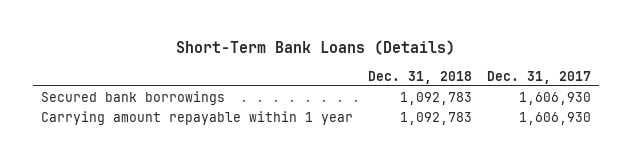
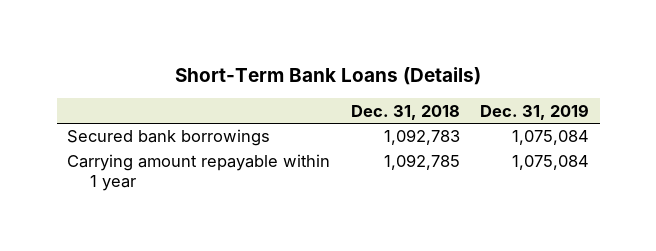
[487,70,592,84] Dec. 31, 2017 -> none
none -> [480,103,590,120] Dec. 31, 2019
[399,111,472,125] 1,092,783 -> [383,154,460,171] 1,092,785

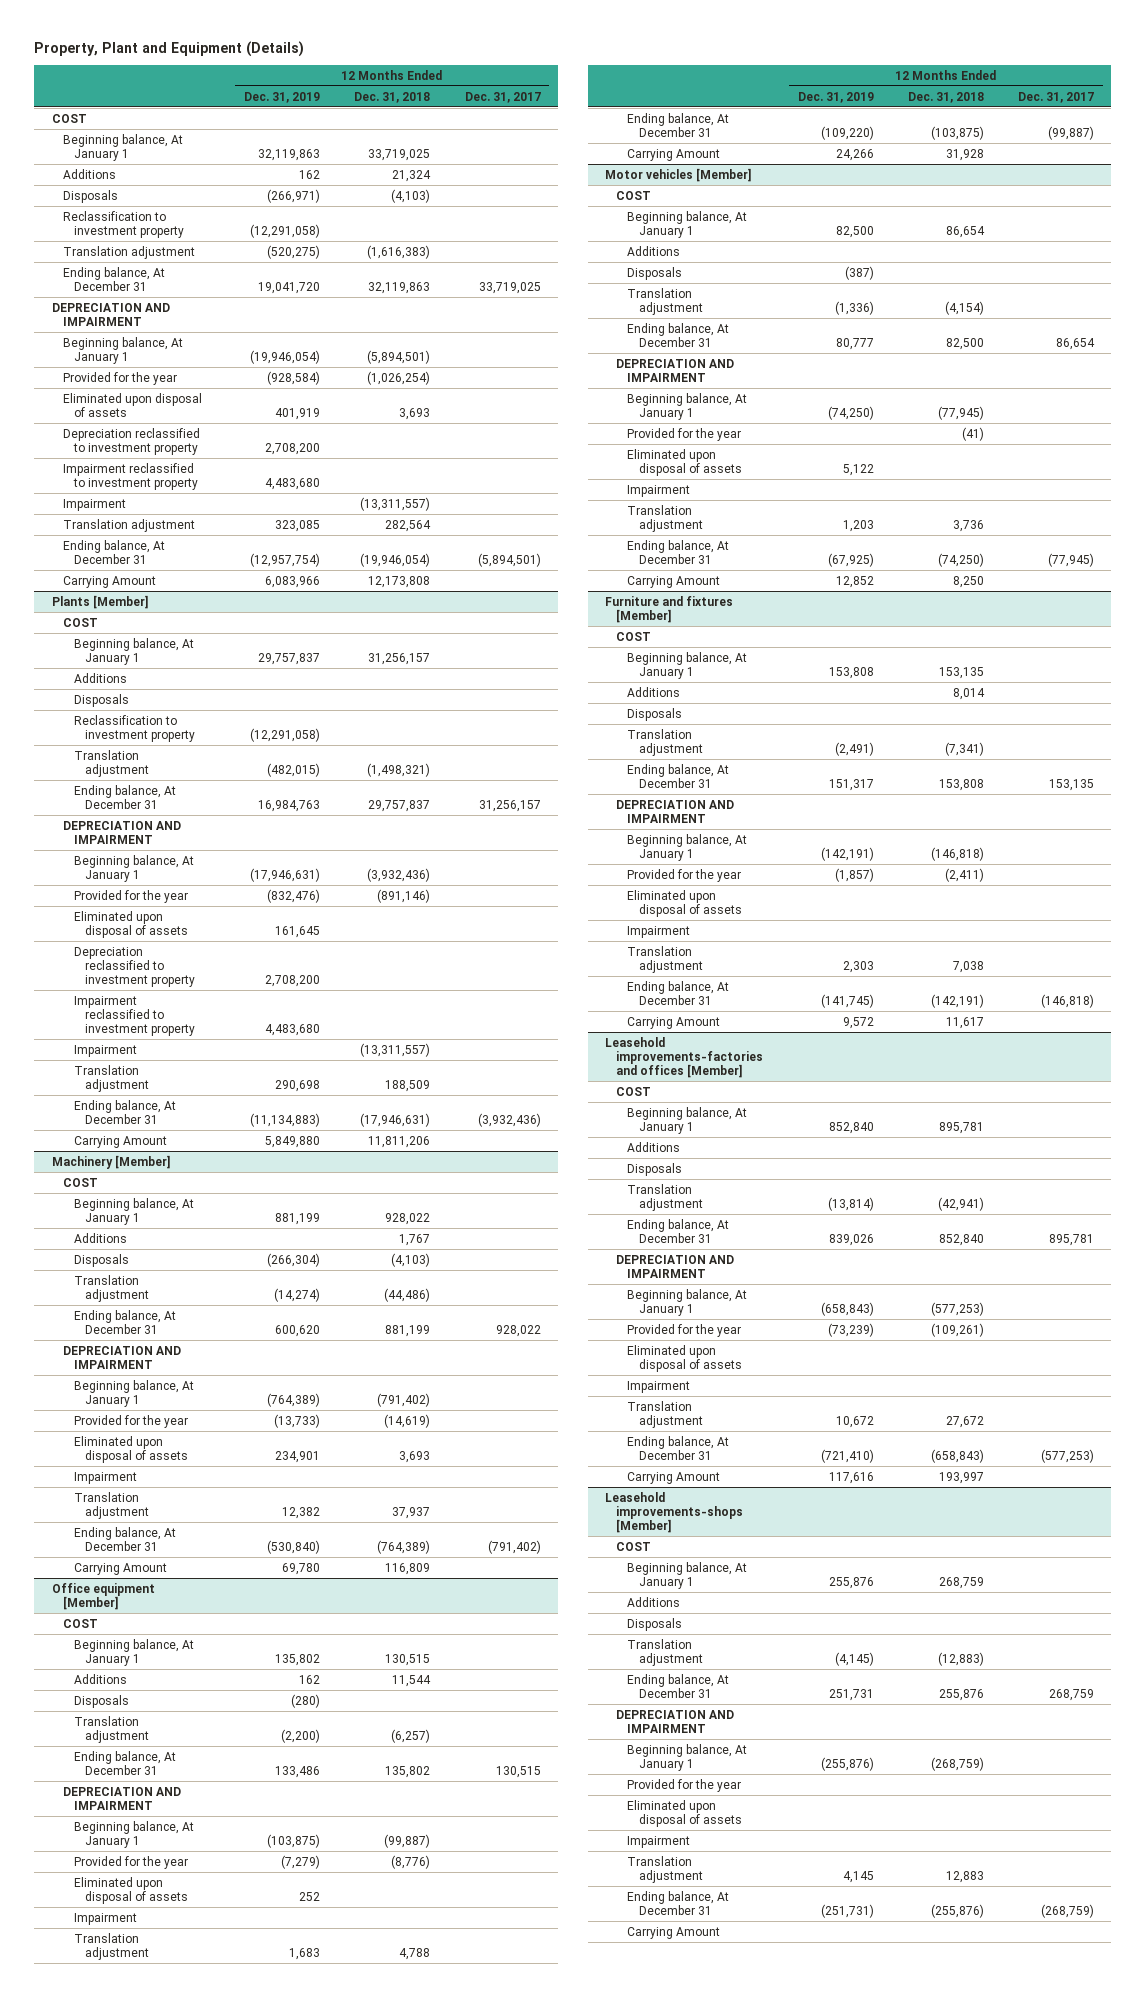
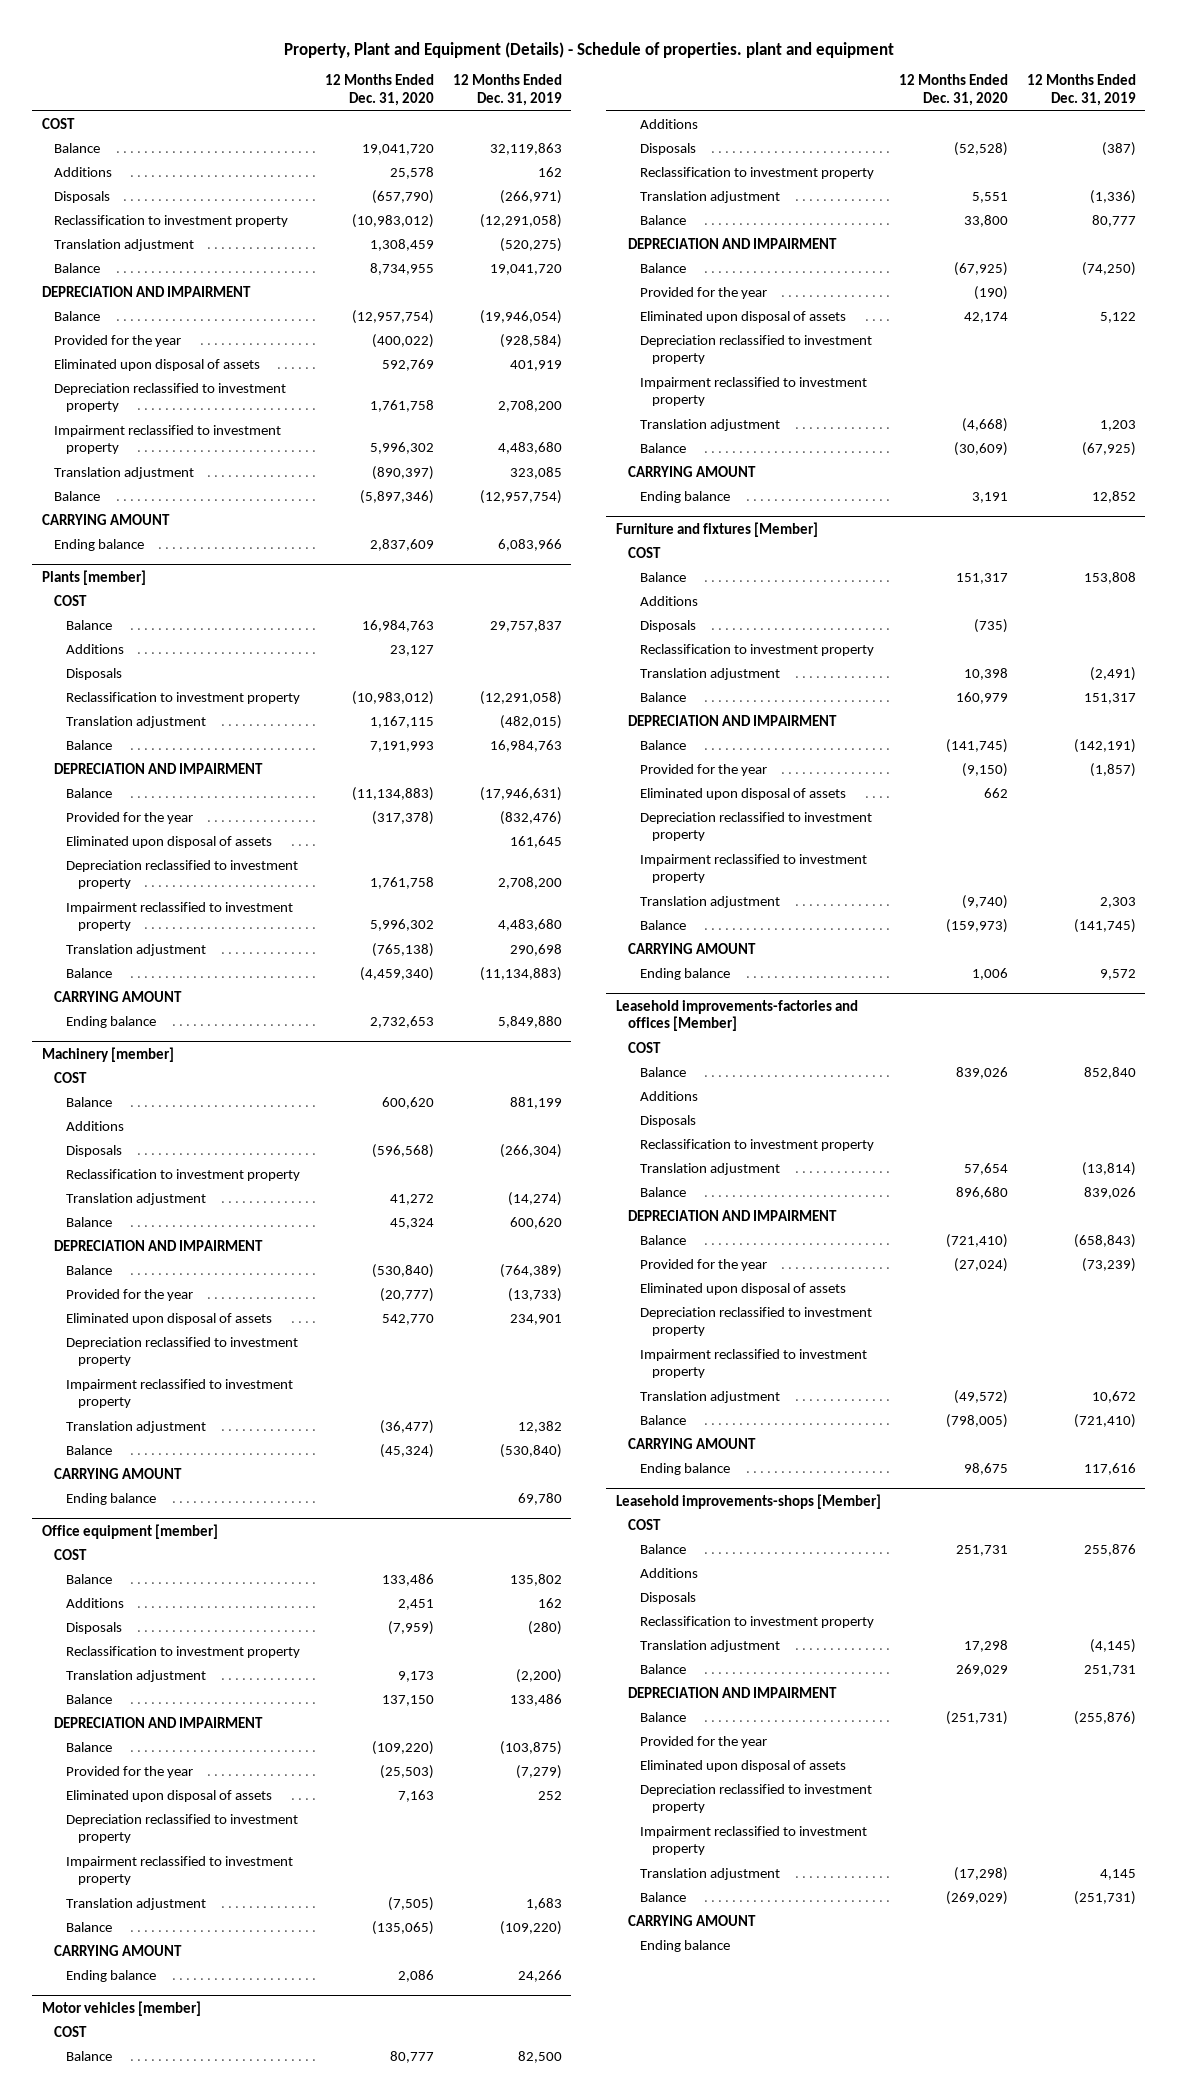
[34,41,305,58] Property, Plant and Equipment (Details) -> [283,41,894,58] Property, Plant and Equipment (Details) - Schedule of properties. plant and equipment
[354,91,431,103] Dec. 31, 2018 -> none
[464,91,541,103] Dec. 31, 2017 -> none
none -> [325,74,435,107] 12 Months Ended Dec. 31, 2020
[62,133,183,161] Beginning balance, At January 1 -> [53,142,100,153] Balance
[62,266,165,291] Ending balance, At December 31 -> [53,262,100,273] Balance
[62,336,183,364] Beginning balance, At January 1 -> [53,310,100,321] Balance
[62,498,126,511] Impairment -> none
[62,539,165,564] Ending balance, At December 31 -> [53,490,100,501] Balance
none -> [41,513,170,525] CARRYING AMOUNT
[62,575,156,588] Carrying Amount -> [53,538,144,551] Ending balance
[51,594,149,609] Plants [Member] -> [41,569,146,585] Plants [member]
[73,637,194,665] Beginning balance, At January 1 -> [66,619,113,630] Balance
[73,784,176,809] Ending balance, At December 31 -> [66,739,113,750] Balance
[73,854,194,882] Beginning balance, At January 1 -> [66,787,113,798] Balance
[73,1044,137,1057] Impairment -> none
[73,1099,176,1124] Ending balance, At December 31 -> [66,967,113,978] Balance
none -> [53,990,182,1002] CARRYING AMOUNT
[73,1135,167,1148] Carrying Amount -> [66,1015,157,1028] Ending balance
[51,1154,171,1169] Machinery [Member] -> [41,1046,174,1062] Machinery [member]
[73,1197,194,1225] Beginning balance, At January 1 -> [66,1096,113,1107] Balance
none -> [66,1168,301,1181] Reclassification to investment property
[73,1309,176,1334] Ending balance, At December 31 -> [66,1216,113,1227] Balance
[73,1379,194,1407] Beginning balance, At January 1 -> [66,1264,113,1275] Balance
[73,1471,137,1484] Impairment -> none
none -> [66,1336,299,1367] Depreciation reclassified to investment property
none -> [66,1378,294,1409] Impairment reclassified to investment property
[73,1526,176,1551] Ending balance, At December 31 -> [66,1444,113,1455] Balance
none -> [53,1467,182,1479] CARRYING AMOUNT
[73,1562,167,1575] Carrying Amount -> [66,1492,157,1505] Ending balance
[51,1582,155,1610] Office equipment [Member] -> [41,1523,218,1539] Office equipment [member]
[73,1638,194,1666] Beginning balance, At January 1 -> [66,1573,113,1584] Balance
none -> [66,1645,301,1658] Reclassification to investment property
[73,1750,176,1775] Ending balance, At December 31 -> [66,1693,113,1704] Balance
[73,1820,194,1848] Beginning balance, At January 1 -> [66,1741,113,1752] Balance
[73,1912,137,1925] Impairment -> none
none -> [66,1813,299,1844] Depreciation reclassified to investment property
none -> [66,1855,294,1886] Impairment reclassified to investment property
[627,112,730,137] Ending balance, At December 31 -> [66,1921,113,1932] Balance
none -> [53,1944,182,1956] CARRYING AMOUNT
[627,148,721,161] Carrying Amount -> [66,1969,157,1982] Ending balance
[605,167,753,182] Motor vehicles [Member] -> [41,2000,201,2016] Motor vehicles [member]
[627,210,748,238] Beginning balance, At January 1 -> [66,2050,113,2061] Balance
none -> [640,166,875,179] Reclassification to investment property
[627,322,730,347] Ending balance, At December 31 -> [640,214,687,225] Balance
[627,392,748,420] Beginning balance, At January 1 -> [640,262,687,273] Balance
[627,484,691,497] Impairment -> none
none -> [640,334,873,365] Depreciation reclassified to investment property
none -> [640,376,868,407] Impairment reclassified to investment property
[627,539,730,564] Ending balance, At December 31 -> [640,442,687,453] Balance
none -> [627,465,756,477] CARRYING AMOUNT
[627,575,721,588] Carrying Amount -> [640,490,731,503] Ending balance
[627,651,748,679] Beginning balance, At January 1 -> [640,571,687,582] Balance
none -> [640,643,875,656] Reclassification to investment property
[627,763,730,788] Ending balance, At December 31 -> [640,691,687,702] Balance
[627,833,748,861] Beginning balance, At January 1 -> [640,739,687,750] Balance
[627,925,691,938] Impairment -> none
none -> [640,811,873,842] Depreciation reclassified to investment property
none -> [640,853,868,884] Impairment reclassified to investment property
[627,980,730,1005] Ending balance, At December 31 -> [640,919,687,930] Balance
none -> [627,942,756,954] CARRYING AMOUNT
[627,1016,721,1029] Carrying Amount -> [640,967,731,980] Ending balance
[627,1106,748,1134] Beginning balance, At January 1 -> [640,1066,687,1077] Balance
none -> [640,1138,875,1151] Reclassification to investment property
[627,1218,730,1243] Ending balance, At December 31 -> [640,1186,687,1197] Balance
[627,1288,748,1316] Beginning balance, At January 1 -> [640,1234,687,1245] Balance
[627,1380,691,1393] Impairment -> none
none -> [640,1306,873,1337] Depreciation reclassified to investment property
none -> [640,1348,868,1379] Impairment reclassified to investment property
[627,1435,730,1460] Ending balance, At December 31 -> [640,1414,687,1425] Balance
none -> [627,1437,756,1449] CARRYING AMOUNT
[627,1471,721,1484] Carrying Amount -> [640,1462,731,1475] Ending balance
[627,1561,748,1589] Beginning balance, At January 1 -> [640,1543,687,1554] Balance
none -> [640,1615,875,1628] Reclassification to investment property
[627,1673,730,1698] Ending balance, At December 31 -> [640,1663,687,1674] Balance
[627,1743,748,1771] Beginning balance, At January 1 -> [640,1711,687,1722] Balance
[627,1835,691,1848] Impairment -> none
none -> [640,1783,873,1814] Depreciation reclassified to investment property
none -> [640,1825,868,1856] Impairment reclassified to investment property
[627,1890,730,1915] Ending balance, At December 31 -> [640,1891,687,1902] Balance
none -> [627,1914,756,1926] CARRYING AMOUNT
[627,1926,721,1939] Carrying Amount -> [640,1939,731,1952] Ending balance

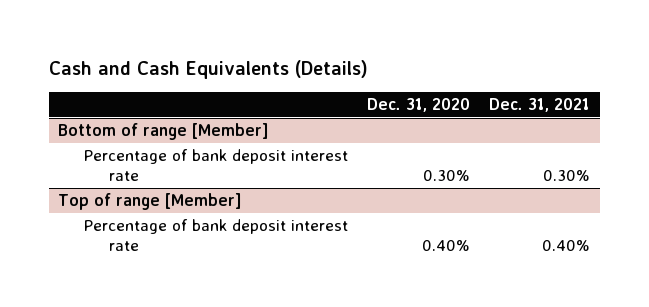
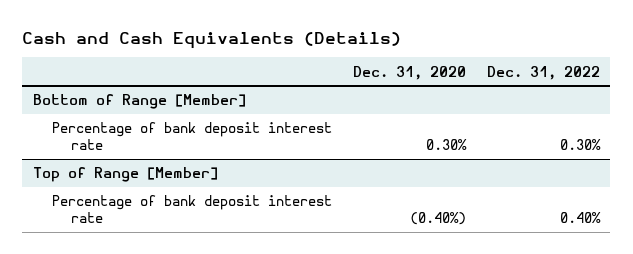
[489,97,591,112] Dec. 31, 2021 -> none
none -> [486,65,600,80] Dec. 31, 2022
[58,123,270,141] Bottom of range [Member] -> [32,94,246,110] Bottom of Range [Member]
[58,193,243,211] Top of range [Member] -> [32,167,218,183] Top of Range [Member]
[422,240,471,252] 0.40% -> [409,212,466,226] (0.40%)

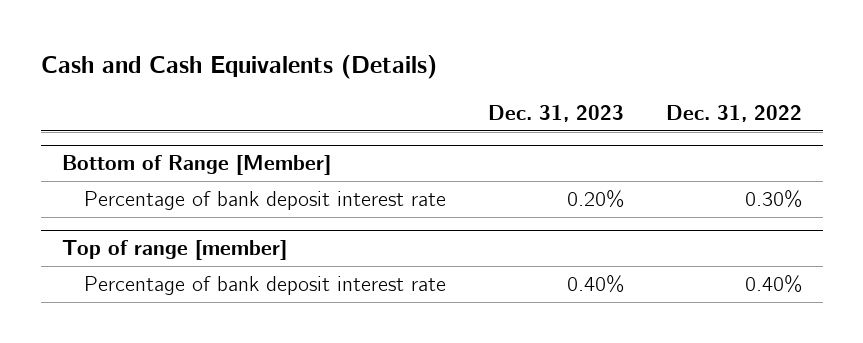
[352,65,466,80] Dec. 31, 2020 -> none
none -> [487,104,624,122] Dec. 31, 2023
[32,167,218,183] Top of Range [Member] -> [61,240,287,261] Top of range [member]

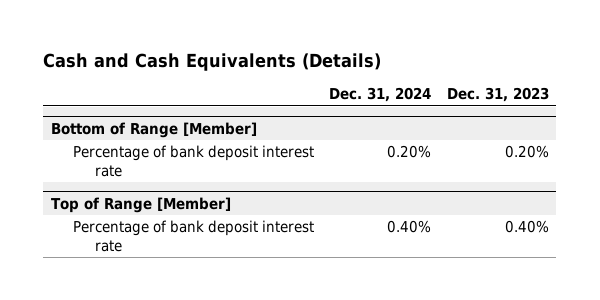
[665,104,802,122] Dec. 31, 2022 -> none
none -> [329,87,432,103] Dec. 31, 2024
[61,240,287,261] Top of range [member] -> [51,196,232,213] Top of Range [Member]

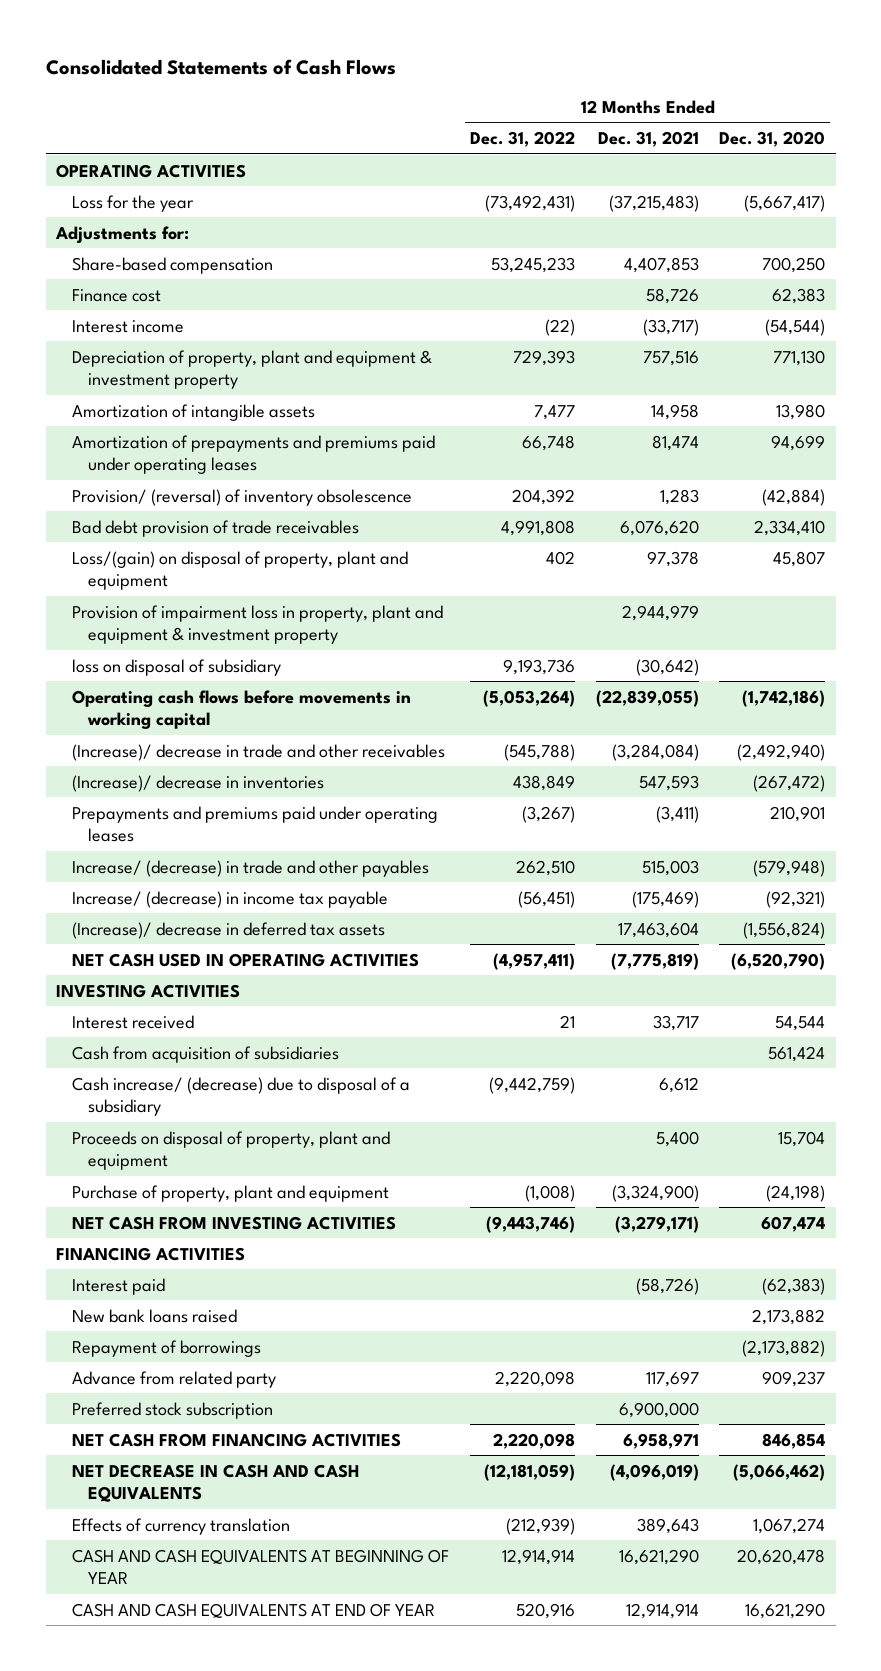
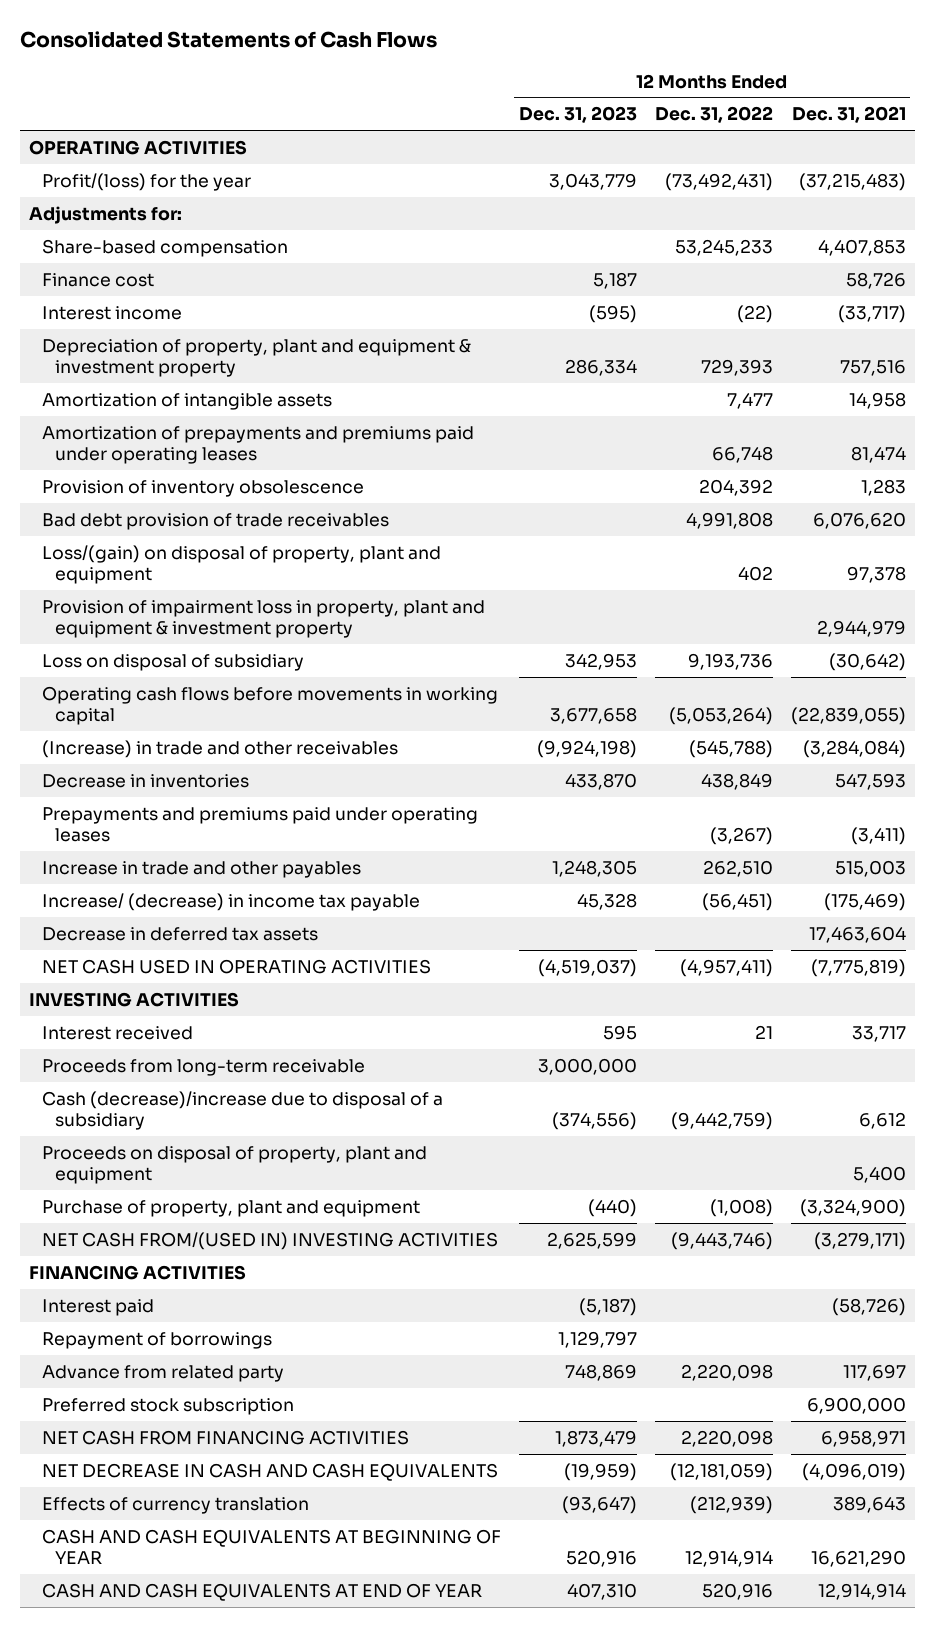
[719,131,826,148] Dec. 31, 2020 -> none
none -> [518,106,637,124] Dec. 31, 2023
[72,194,195,212] Loss for the year -> [41,172,251,191] Profit/(loss) for the year
[72,488,413,506] Provision/ (reversal) of inventory obsolescence -> [41,479,364,497] Provision of inventory obsolescence
[72,658,282,676] loss on disposal of subsidiary -> [41,653,304,671] Loss on disposal of subsidiary
[72,743,446,761] (Increase)/ decrease in trade and other receivables -> [41,739,398,758] (Increase) in trade and other receivables
[72,774,325,792] (Increase)/ decrease in inventories -> [41,773,249,788] Decrease in inventories
[72,859,430,877] Increase/ (decrease) in trade and other payables -> [41,860,361,878] Increase in trade and other payables
[72,921,386,939] (Increase)/ decrease in deferred tax assets -> [41,926,318,941] Decrease in deferred tax assets
[72,1045,340,1063] Cash from acquisition of subsidiaries -> none
none -> [41,1058,365,1076] Proceeds from long-term receivable
[72,1076,411,1116] Cash increase/ (decrease) due to disposal of a subsidiary -> [41,1090,443,1130] Cash (decrease)/increase due to disposal of a subsidiary
[72,1215,397,1230] NET CASH FROM INVESTING ACTIVITIES -> [41,1231,498,1250] NET CASH FROM/(USED IN) INVESTING ACTIVITIES
[72,1308,238,1323] New bank loans raised -> none

